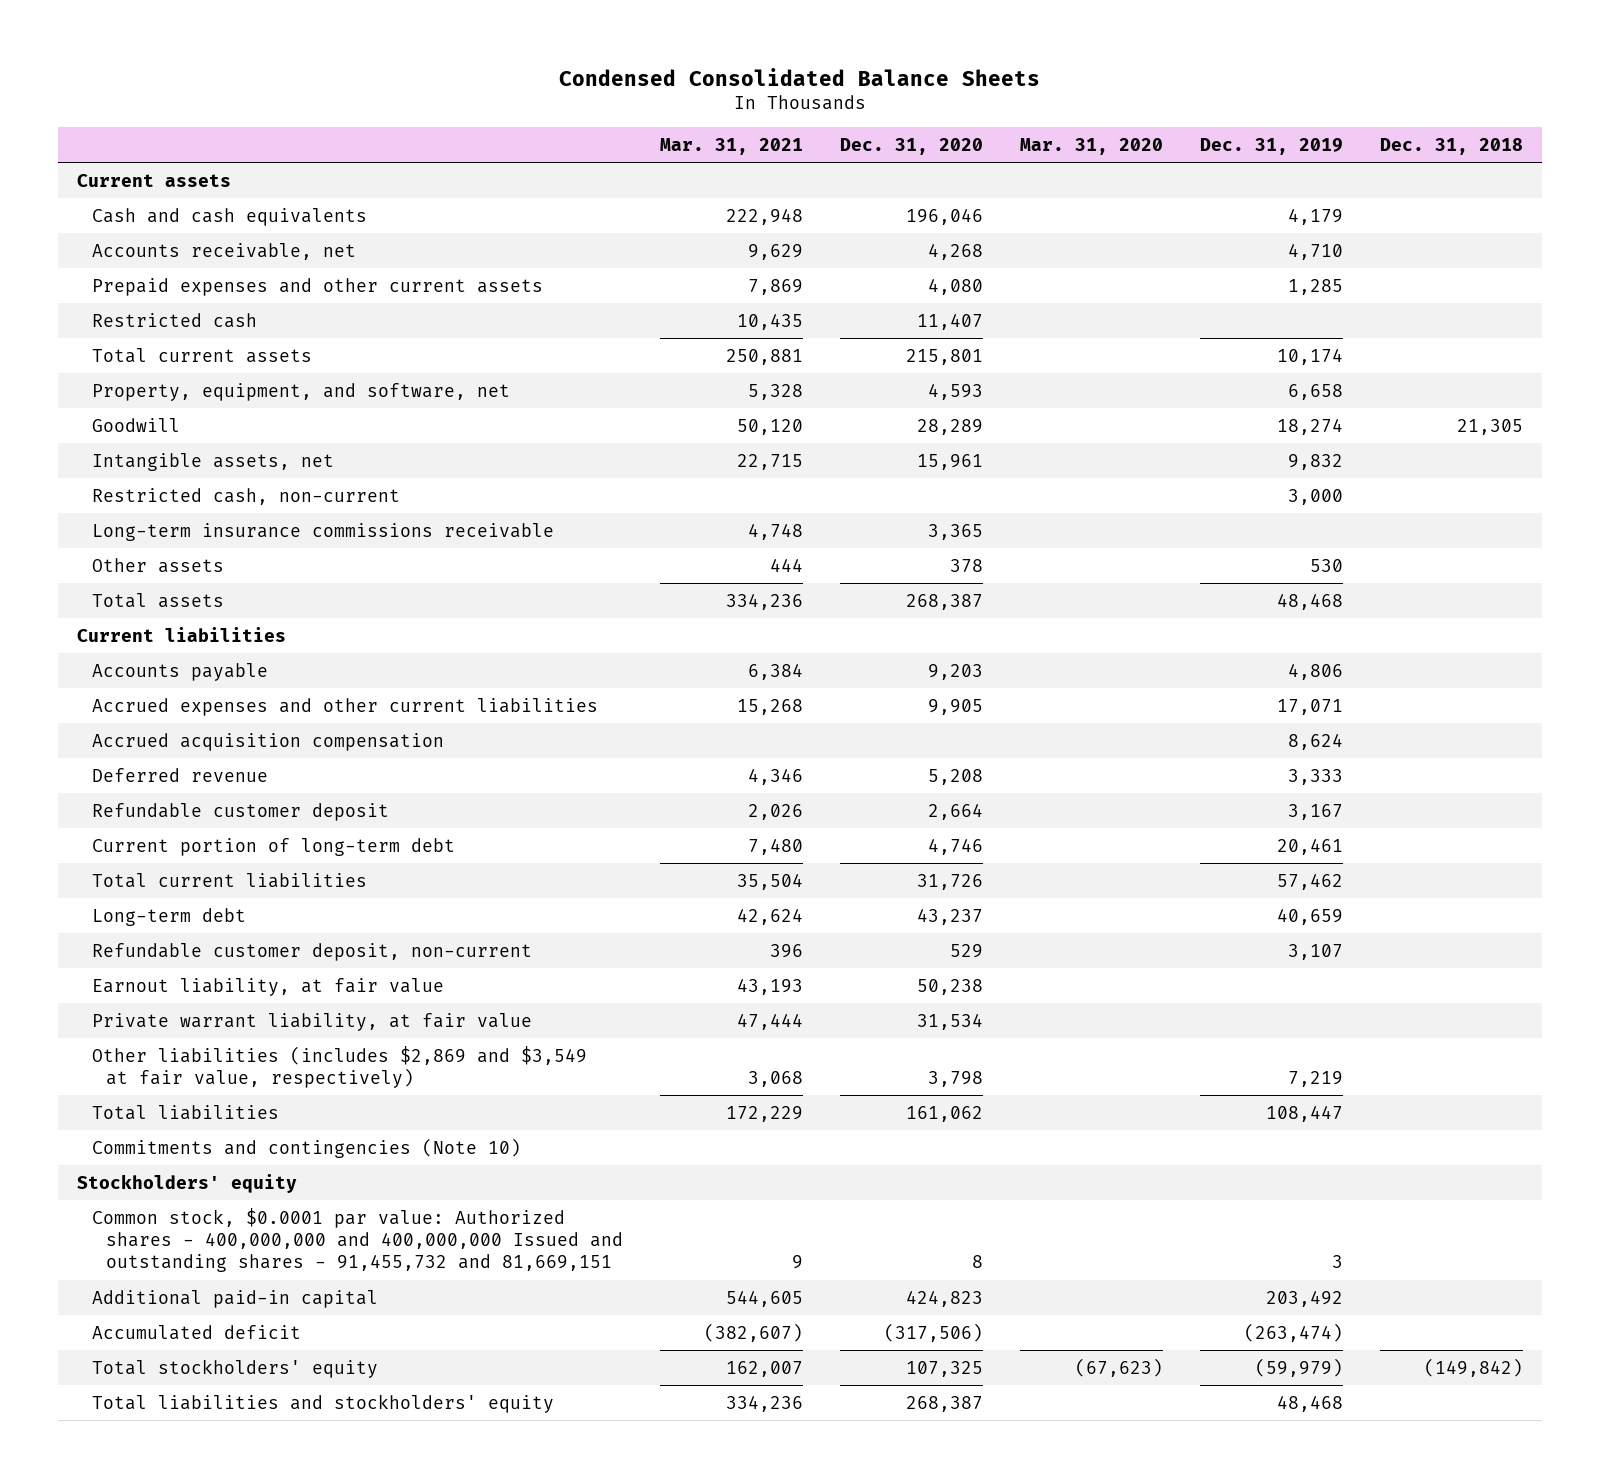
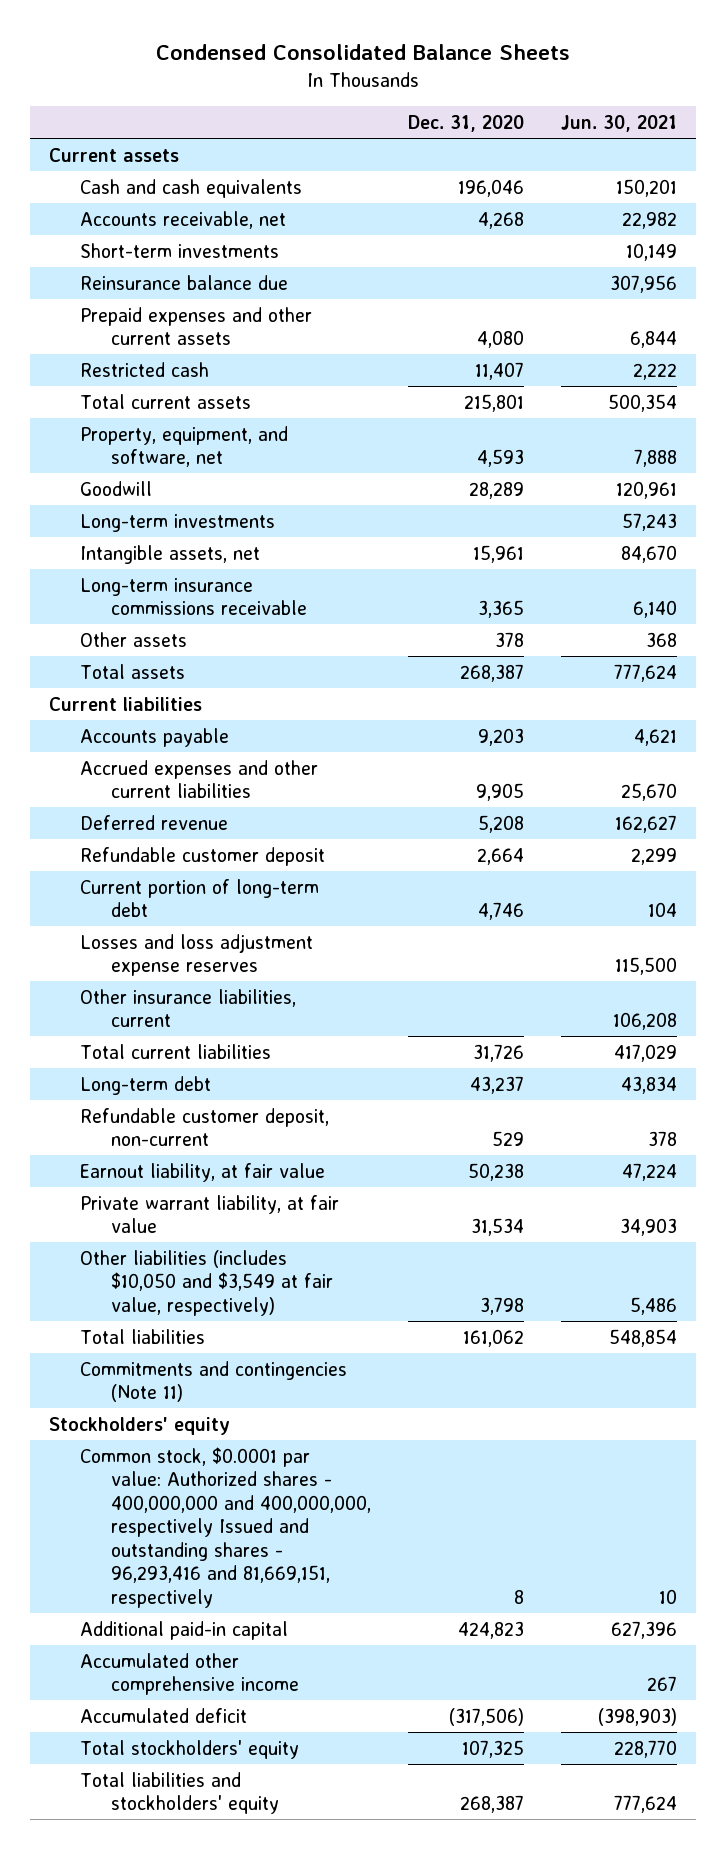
[660,137,804,155] Mar. 31, 2021 -> none
[1020,137,1164,155] Mar. 31, 2020 -> none
[1200,137,1344,155] Dec. 31, 2019 -> none
[1380,137,1524,155] Dec. 31, 2018 -> none
none -> [561,114,678,132] Jun. 30, 2021
none -> [79,242,279,258] Short-term investments
none -> [79,274,288,290] Reinsurance balance due
none -> [79,513,275,532] Long-term investments
[91,487,400,505] Restricted cash, non-current -> none
[91,732,444,751] Accrued acquisition compensation -> none
none -> [79,933,313,977] Losses and loss adjustment expense reserves
none -> [79,988,296,1028] Other insurance liabilities, current
[91,1045,587,1088] Other liabilities (includes $2,869 and $3,549 at fair value, respectively) -> [79,1249,333,1316] Other liabilities (includes $10,050 and $3,549 at fair value, respectively)
[91,1137,521,1158] Commitments and contingencies (Note 10) -> [79,1360,347,1403] Commitments and contingencies (Note 11)
[91,1207,624,1273] Common stock, $0.0001 par value: Authorized shares - 400,000,000 and 400,000,000 Issued and outstanding shares - 91,455,732 and 81,669,151 -> [79,1446,371,1608] Common stock, $0.0001 par value: Authorized shares - 400,000,000 and 400,000,000, respectively Issued and outstanding shares - 96,293,416 and 81,669,151, respectively
none -> [79,1652,299,1696] Accumulated other comprehensive income

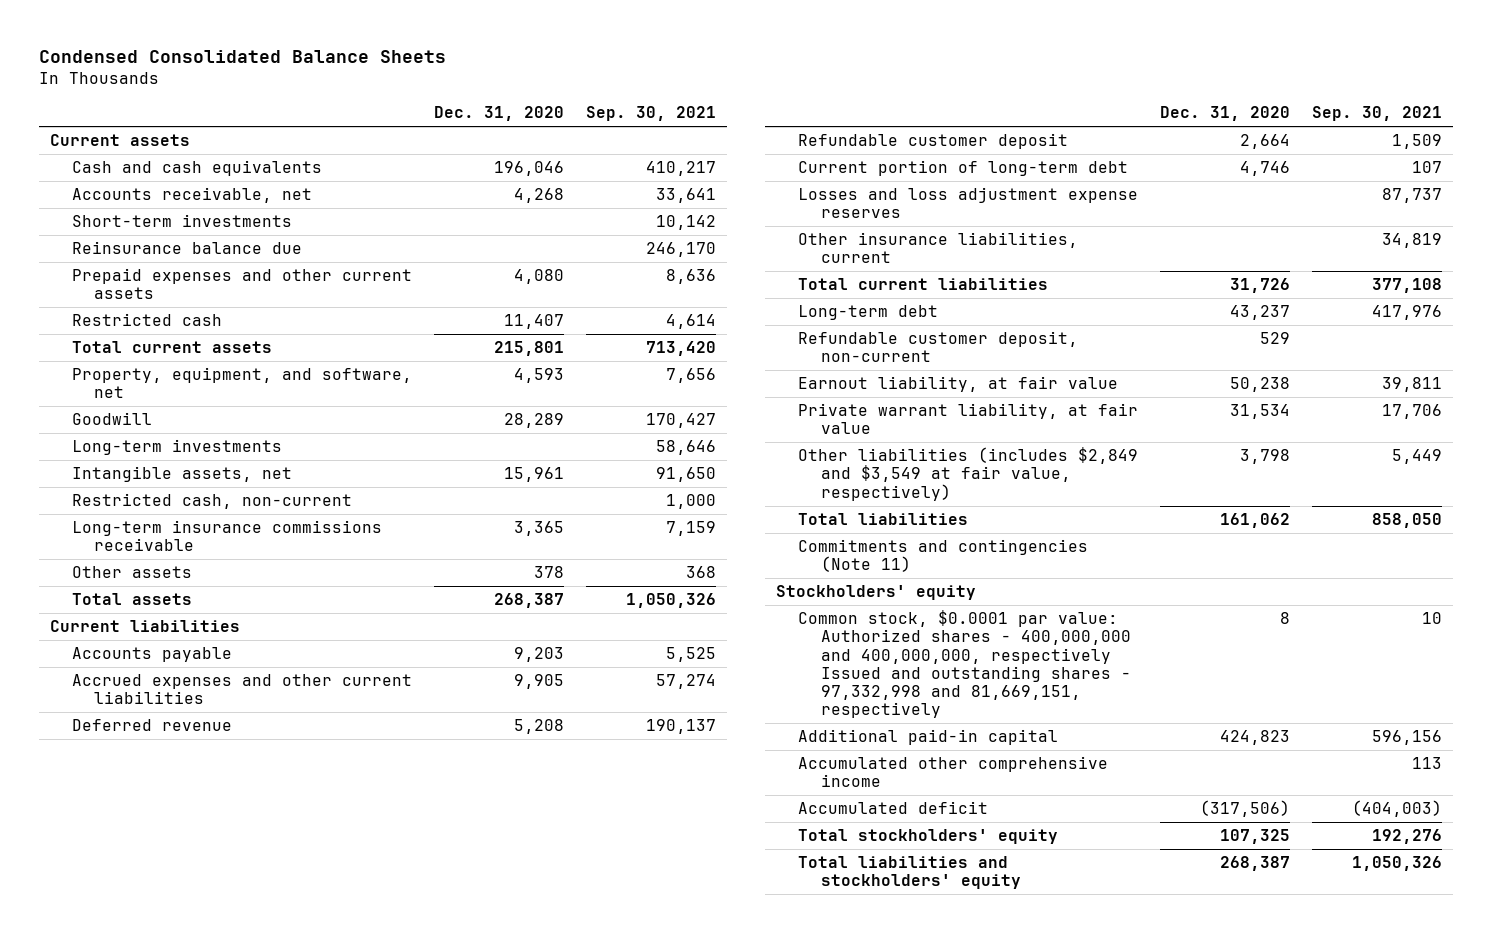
[561,114,678,132] Jun. 30, 2021 -> none
none -> [585,106,716,122] Sep. 30, 2021
none -> [71,493,352,510] Restricted cash, non-current
[79,1249,333,1316] Other liabilities (includes $10,050 and $3,549 at fair value, respectively) -> [798,447,1139,501] Other liabilities (includes $2,849 and $3,549 at fair value, respectively)
[79,1446,371,1608] Common stock, $0.0001 par value: Authorized shares - 400,000,000 and 400,000,000, respectively Issued and outstanding shares - 96,293,416 and 81,669,151, respectively -> [798,610,1131,719] Common stock, $0.0001 par value: Authorized shares - 400,000,000 and 400,000,000, respectively Issued and outstanding shares - 97,332,998 and 81,669,151, respectively

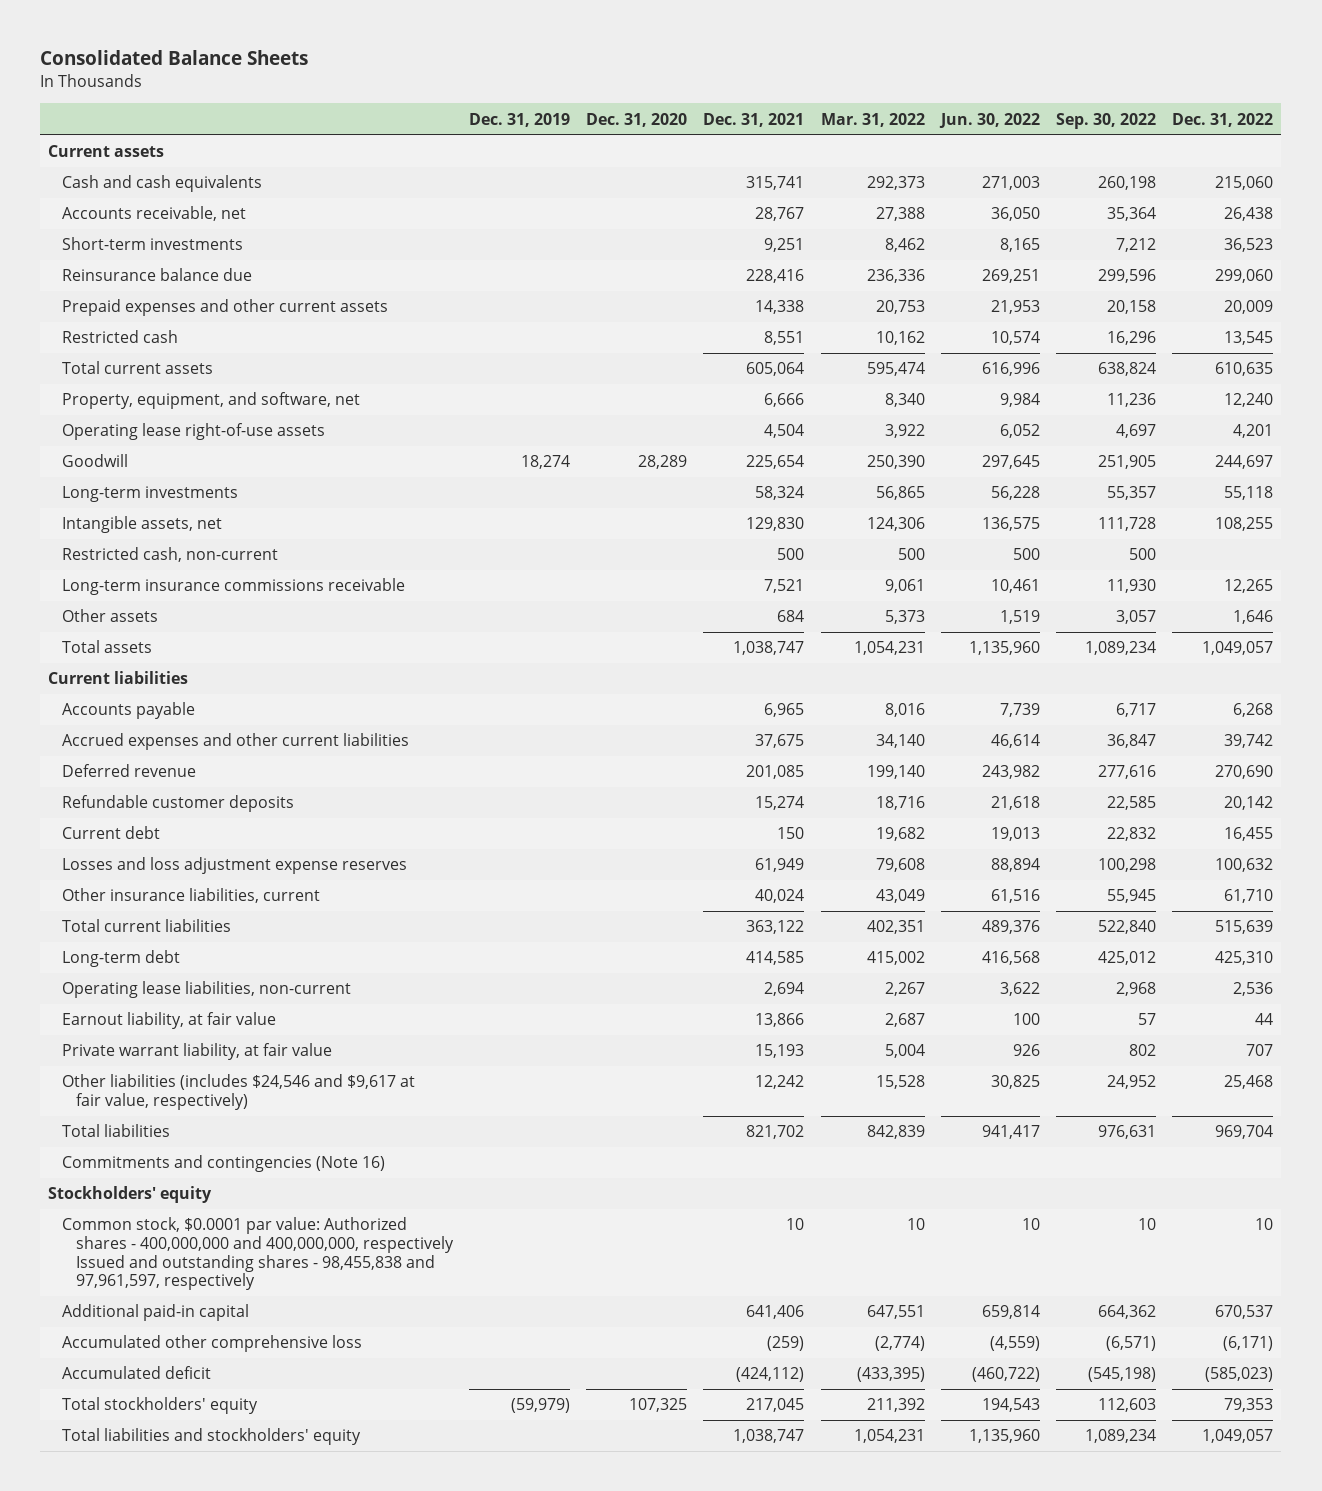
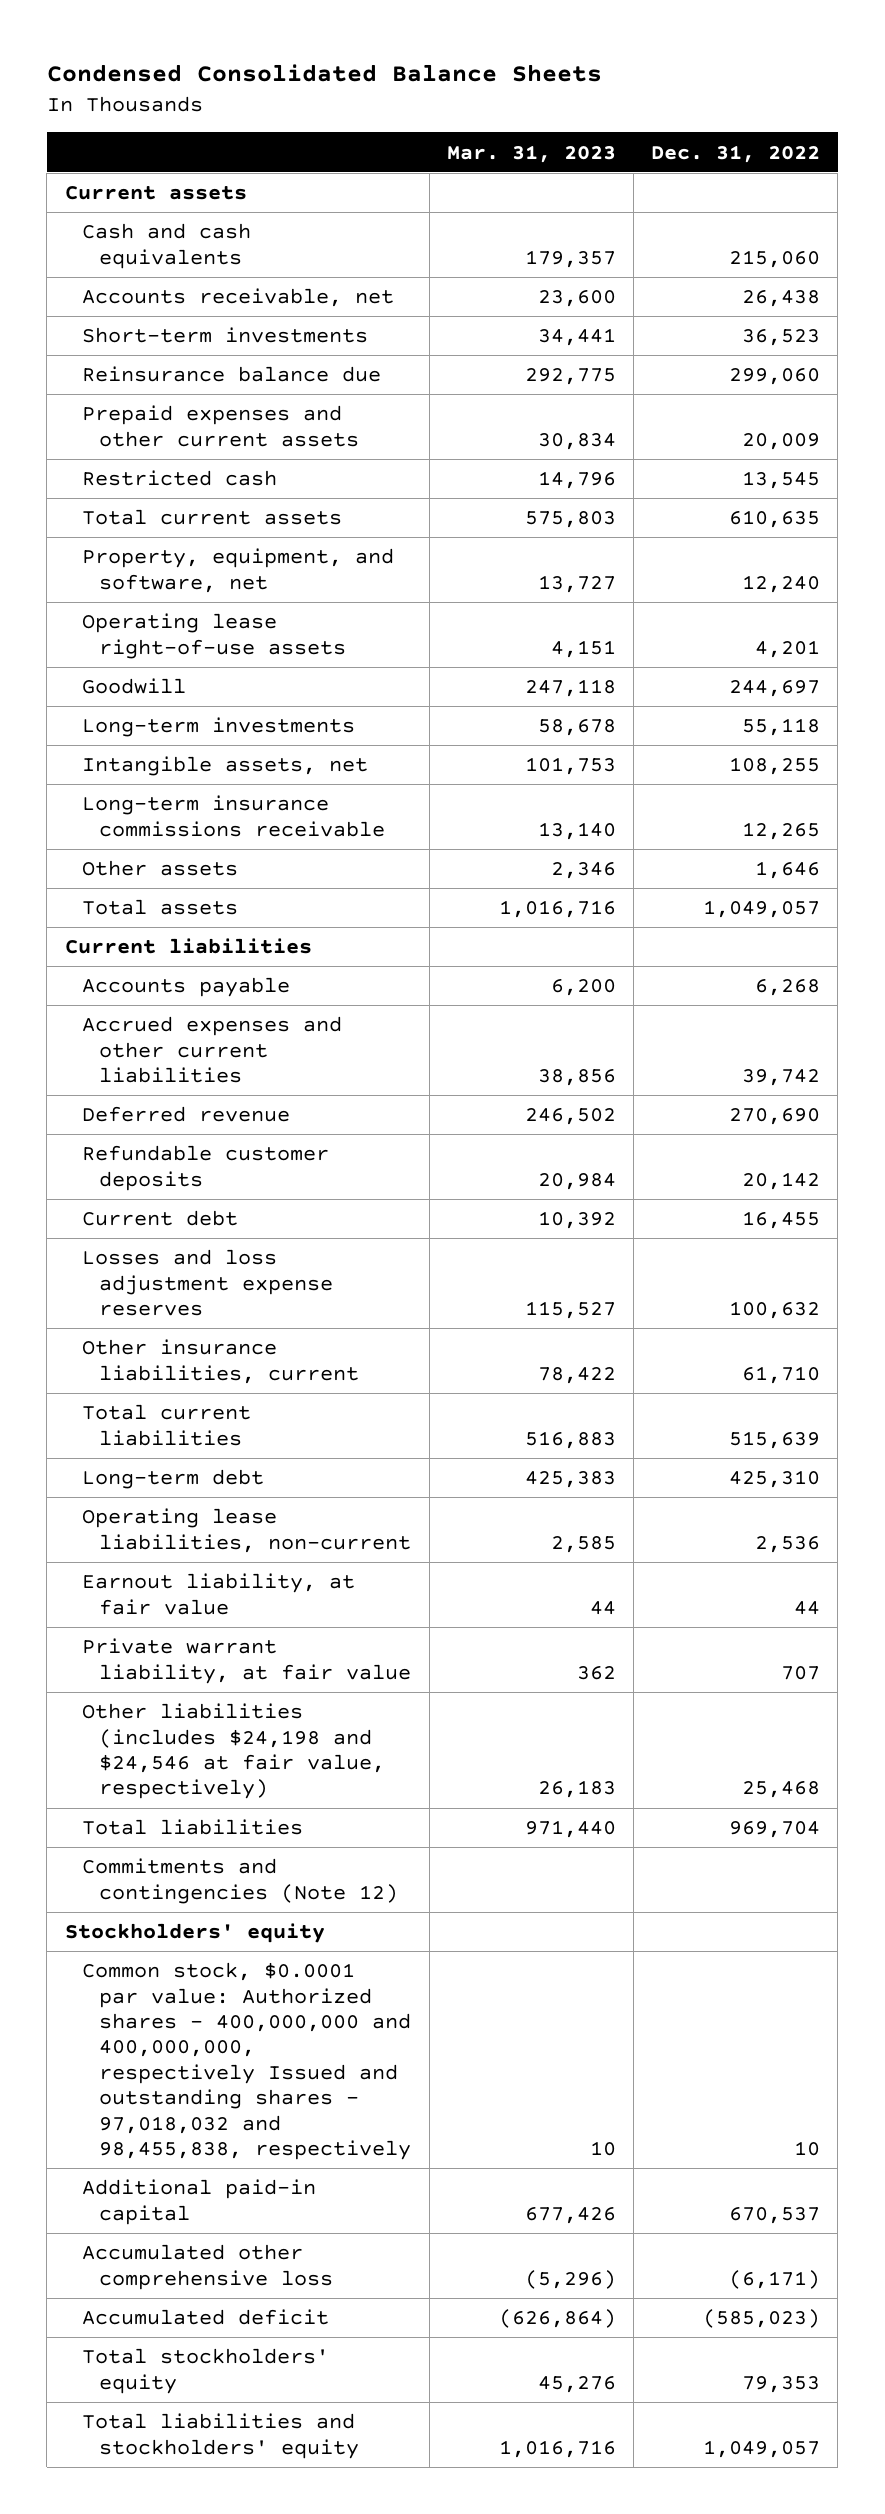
[40,50,309,66] Consolidated Balance Sheets -> [46,63,602,82] Condensed Consolidated Balance Sheets
[468,112,570,127] Dec. 31, 2019 -> none
[586,112,688,127] Dec. 31, 2020 -> none
[703,112,805,127] Dec. 31, 2021 -> none
[820,112,925,127] Mar. 31, 2022 -> none
[938,112,1040,128] Jun. 30, 2022 -> none
[1055,112,1156,129] Sep. 30, 2022 -> none
none -> [446,144,616,163] Mar. 31, 2023
[62,547,279,563] Restricted cash, non-current -> none
[62,1074,416,1111] Other liabilities (includes $24,546 and $9,617 at fair value, respectively) -> [81,1703,386,1800] Other liabilities (includes $24,198 and $24,546 at fair value, respectively)
[62,1155,386,1173] Commitments and contingencies (Note 16) -> [81,1858,399,1904] Commitments and contingencies (Note 12)
[62,1217,454,1291] Common stock, $0.0001 par value: Authorized shares - 400,000,000 and 400,000,000, respectively Issued and outstanding shares - 98,455,838 and 97,961,597, respectively -> [81,1962,412,2161] Common stock, $0.0001 par value: Authorized shares - 400,000,000 and 400,000,000, respectively Issued and outstanding shares - 97,018,032 and 98,455,838, respectively

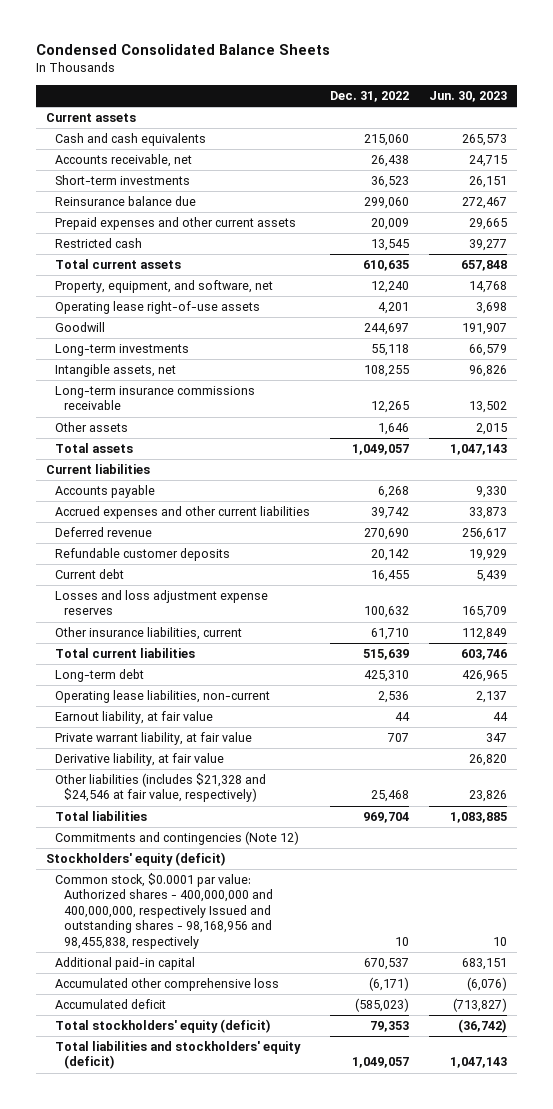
[446,144,616,163] Mar. 31, 2023 -> none
none -> [428,90,507,102] Jun. 30, 2023
none -> [55,753,225,767] Derivative liability, at fair value
[81,1703,386,1800] Other liabilities (includes $24,198 and $24,546 at fair value, respectively) -> [55,773,267,803] Other liabilities (includes $21,328 and $24,546 at fair value, respectively)
[64,1923,325,1944] Stockholders' equity -> [45,852,226,867] Stockholders' equity (deficit)
[81,1962,412,2161] Common stock, $0.0001 par value: Authorized shares - 400,000,000 and 400,000,000, respectively Issued and outstanding shares - 97,018,032 and 98,455,838, respectively -> [55,873,274,949] Common stock, $0.0001 par value: Authorized shares - 400,000,000 and 400,000,000, respectively Issued and outstanding shares - 98,168,956 and 98,455,838, respectively
[81,2348,329,2394] Total stockholders' equity -> [55,1019,272,1034] Total stockholders' equity (deficit)
[81,2413,360,2459] Total liabilities and stockholders' equity -> [55,1041,302,1070] Total liabilities and stockholders' equity (deficit)

